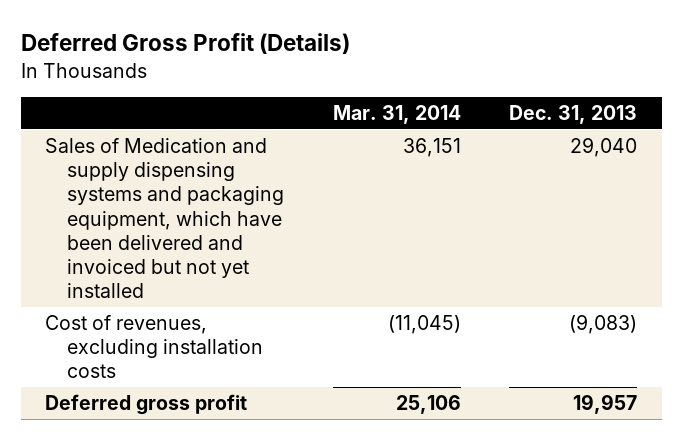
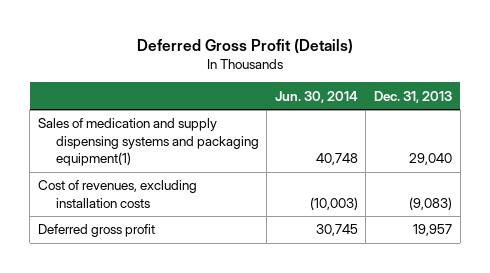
[332,105,461,125] Mar. 31, 2014 -> none
none -> [274,90,358,103] Jun. 30, 2014
[45,137,285,299] Sales of Medication and supply dispensing systems and packaging equipment, which have been delivered and invoiced but not yet installed -> [37,118,259,167] Sales of medication and supply dispensing systems and packaging equipment(1)

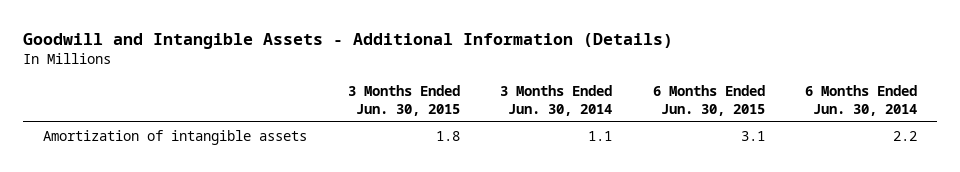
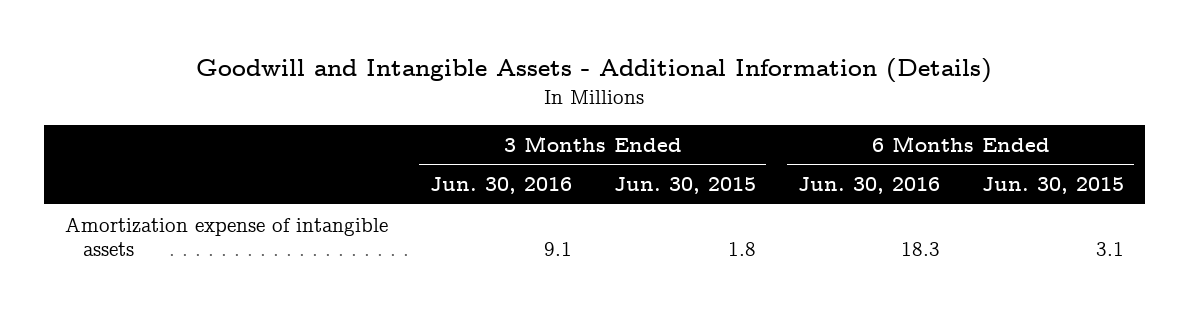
[500,85,613,117] 3 Months Ended Jun. 30, 2014 -> none
[805,85,918,117] 6 Months Ended Jun. 30, 2014 -> none
none -> [429,177,572,195] Jun. 30, 2016
none -> [797,177,940,195] Jun. 30, 2016
[43,129,308,145] Amortization of intangible assets -> [64,216,388,257] Amortization expense of intangible assets

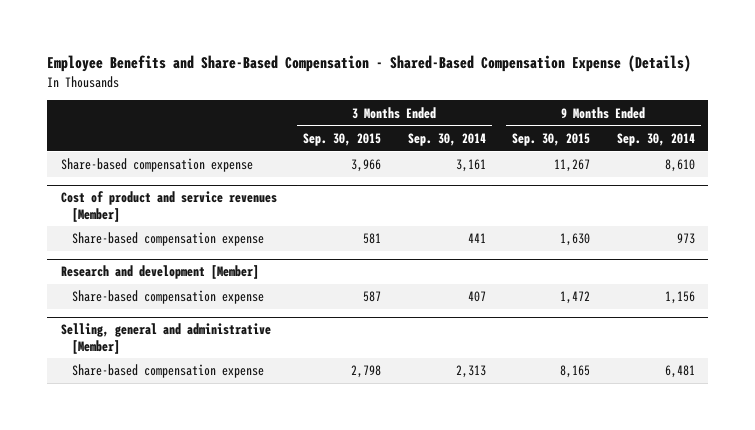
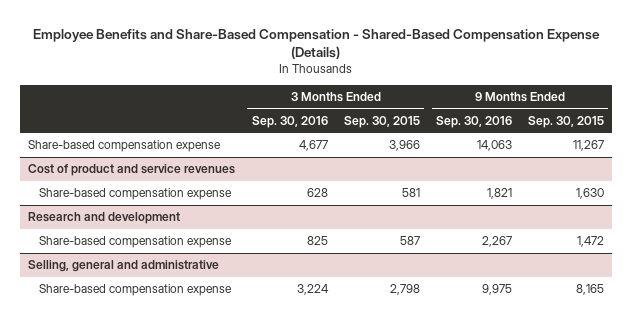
[407,132,486,146] Sep. 30, 2014 -> none
[616,132,695,146] Sep. 30, 2014 -> none
none -> [251,115,328,128] Sep. 30, 2016
none -> [435,115,512,128] Sep. 30, 2016
[60,191,277,222] Cost of product and service revenues [Member] -> [28,164,236,177] Cost of product and service revenues
[60,265,259,280] Research and development [Member] -> [28,212,181,225] Research and development
[60,323,271,354] Selling, general and administrative [Member] -> [28,260,220,273] Selling, general and administrative

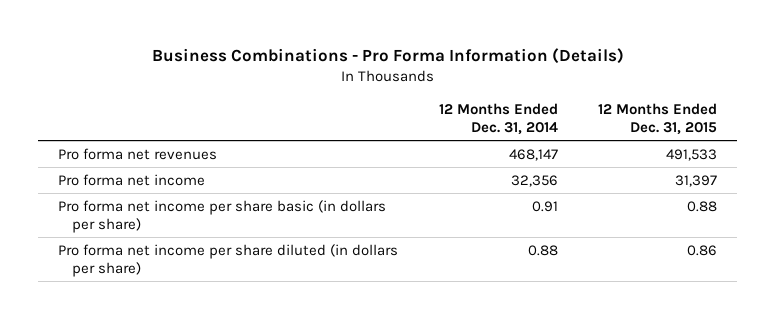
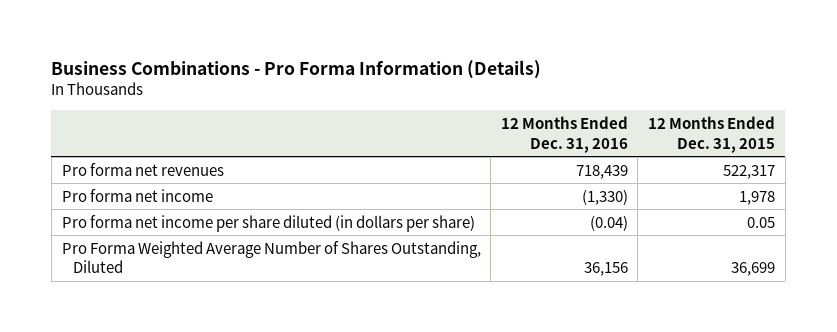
[438,102,558,135] 12 Months Ended Dec. 31, 2014 -> none
none -> [500,116,628,153] 12 Months Ended Dec. 31, 2016
[58,199,387,233] Pro forma net income per share basic (in dollars per share) -> none
[666,148,718,161] 491,533 -> [723,164,776,179] 522,317
[675,174,718,187] 31,397 -> [739,190,776,205] 1,978
[687,244,718,256] 0.86 -> [747,216,776,228] 0.05
none -> [61,240,481,274] Pro Forma Weighted Average Number of Shares Outstanding, Diluted

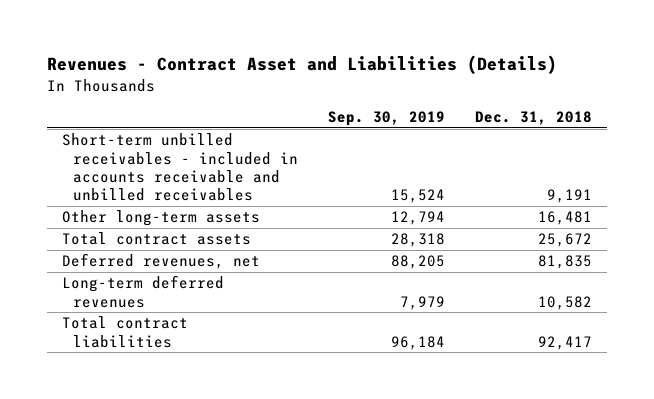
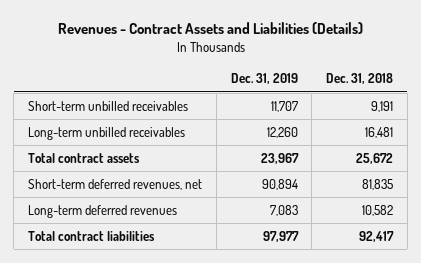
[46,55,557,75] Revenues - Contract Asset and Liabilities (Details) -> [57,22,363,35] Revenues - Contract Assets and Liabilities (Details)
[328,111,446,127] Sep. 30, 2019 -> none
none -> [230,73,298,85] Dec. 31, 2019
[61,133,299,202] Short-term unbilled receivables - included in accounts receivable and unbilled receivables -> [28,101,189,112] Short-term unbilled receivables
[61,210,260,227] Other long-term assets -> [28,127,186,141] Long-term unbilled receivables
[61,253,260,270] Deferred revenues, net -> [28,179,203,191] Short-term deferred revenues, net

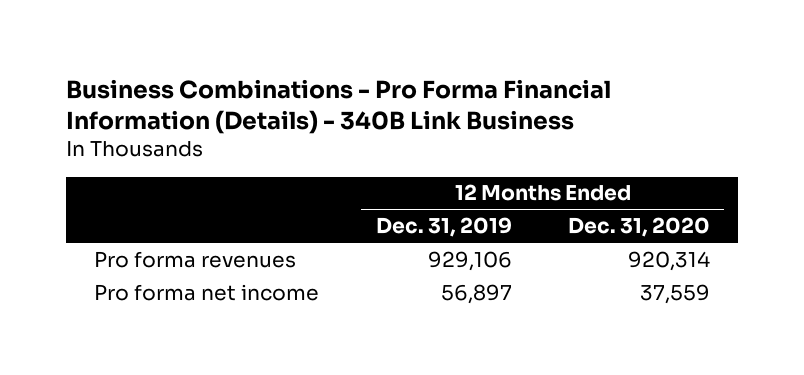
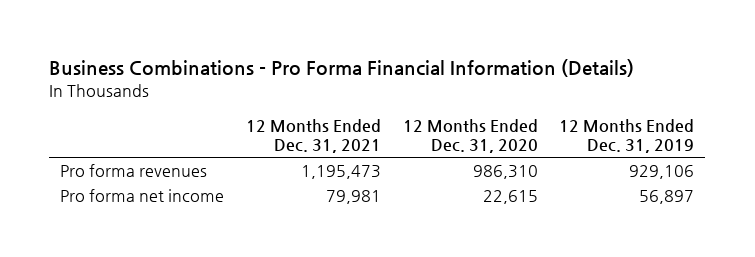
[66,78,612,135] Business Combinations - Pro Forma Financial Information (Details) - 340B Link Business -> [49,59,635,78] Business Combinations - Pro Forma Financial Information (Details)
none -> [245,118,381,154] 12 Months Ended Dec. 31, 2021
[627,250,710,271] 920,314 -> [472,165,538,180] 986,310
[639,283,710,304] 37,559 -> [482,190,538,205] 22,615

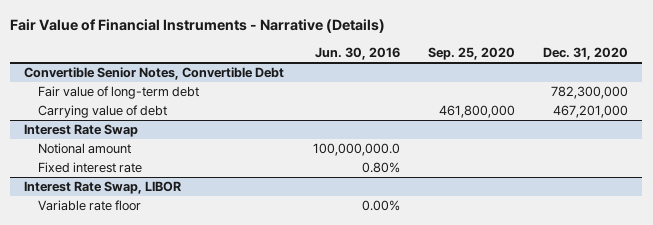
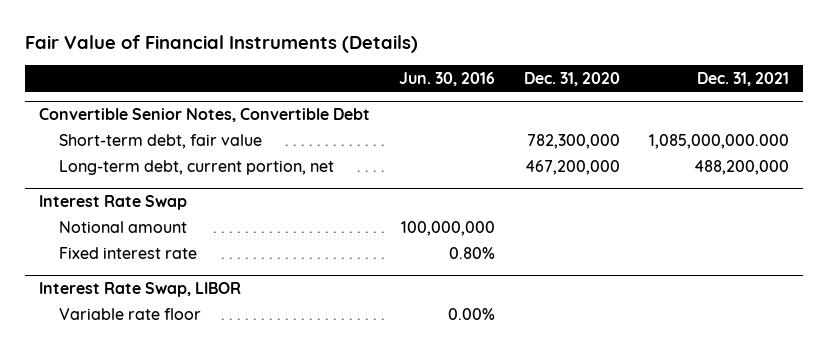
[10,19,386,34] Fair Value of Financial Instruments - Narrative (Details) -> [24,35,418,54] Fair Value of Financial Instruments (Details)
[427,47,515,61] Sep. 25, 2020 -> none
none -> [697,71,790,86] Dec. 31, 2021
[37,105,167,119] Carrying value of debt -> none
[37,86,199,100] Fair value of long-term debt -> [59,133,263,149] Short-term debt, fair value
none -> [59,159,335,175] Long-term debt, current portion, net
[312,143,400,157] 100,000,000.0 -> [401,220,496,236] 100,000,000

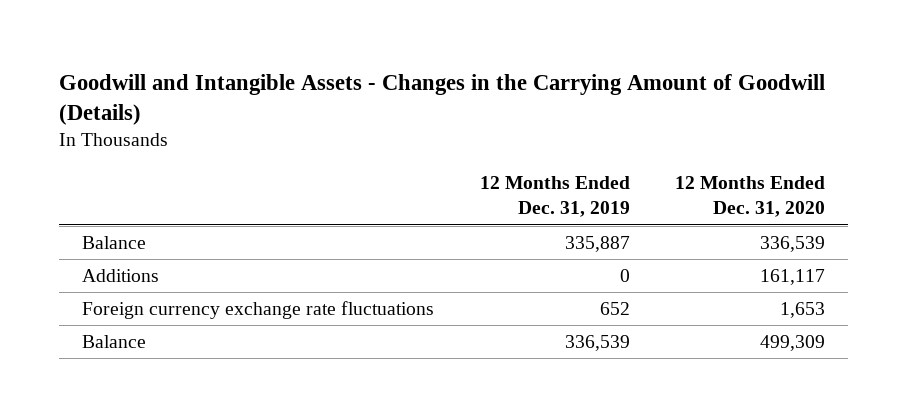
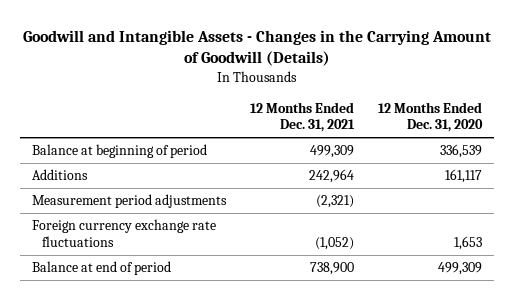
[479,175,630,218] 12 Months Ended Dec. 31, 2019 -> none
none -> [250,101,356,133] 12 Months Ended Dec. 31, 2021
[82,235,147,249] Balance -> [32,144,208,159] Balance at beginning of period
none -> [32,194,228,209] Measurement period adjustments
[82,334,147,348] Balance -> [32,261,172,276] Balance at end of period

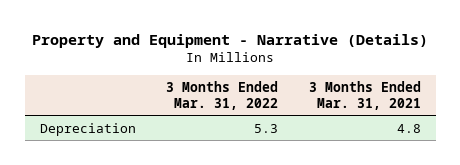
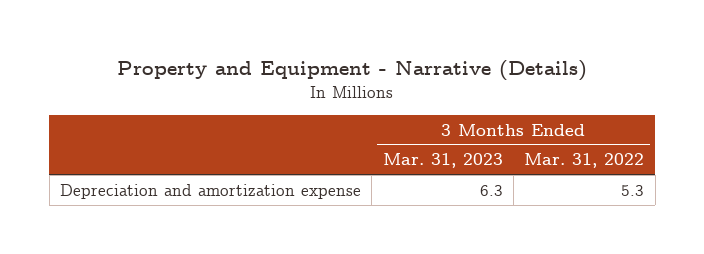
[308,80,421,110] 3 Months Ended Mar. 31, 2021 -> none
none -> [382,153,503,169] Mar. 31, 2023
[39,122,136,136] Depreciation -> [60,183,362,199] Depreciation and amortization expense

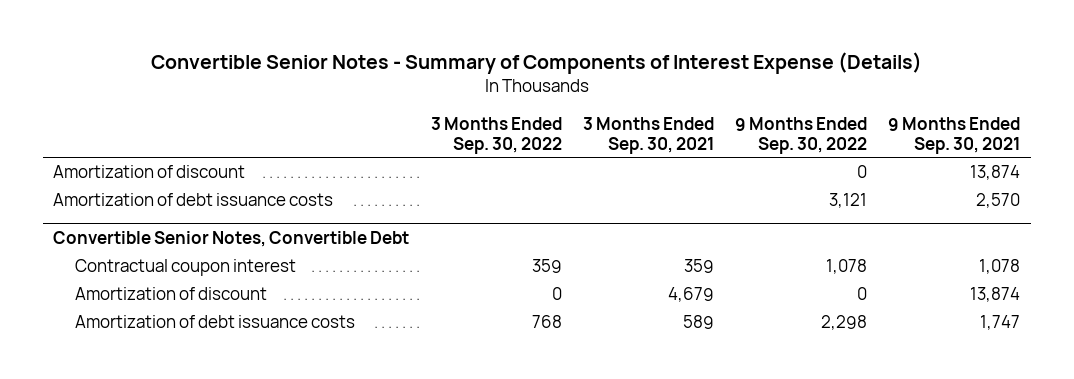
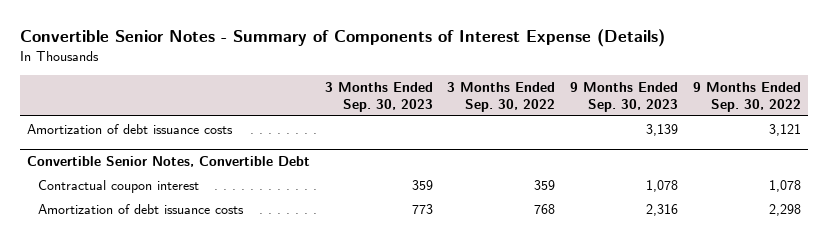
[582,116,714,154] 3 Months Ended Sep. 30, 2021 -> none
[888,116,1021,154] 9 Months Ended Sep. 30, 2021 -> none
none -> [324,82,433,112] 3 Months Ended Sep. 30, 2023
none -> [570,82,679,112] 9 Months Ended Sep. 30, 2023
[53,165,246,179] Amortization of discount -> none
[74,287,267,301] Amortization of discount -> none

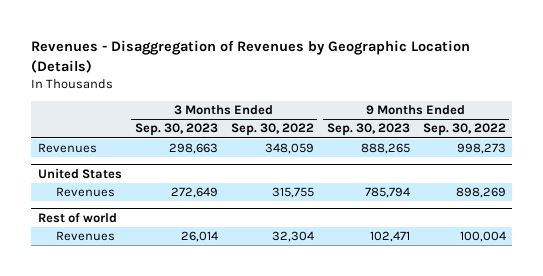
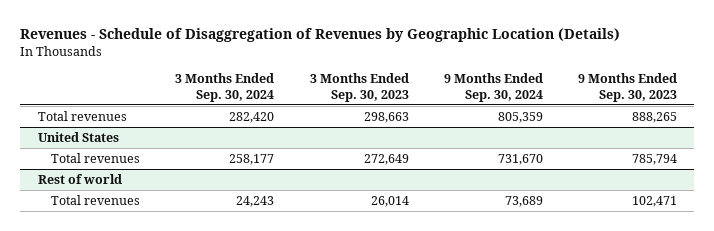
[31,39,471,73] Revenues - Disaggregation of Revenues by Geographic Location (Details) -> [20,28,621,43] Revenues - Schedule of Disaggregation of Revenues by Geographic Location (Details)
[230,123,314,137] Sep. 30, 2022 -> none
[422,123,506,137] Sep. 30, 2022 -> none
none -> [175,73,275,102] 3 Months Ended Sep. 30, 2024
none -> [443,73,543,102] 9 Months Ended Sep. 30, 2024
[37,143,97,154] Revenues -> [37,110,127,121] Total revenues
[56,187,116,198] Revenues -> [51,152,141,163] Total revenues
[56,231,116,242] Revenues -> [51,194,141,205] Total revenues

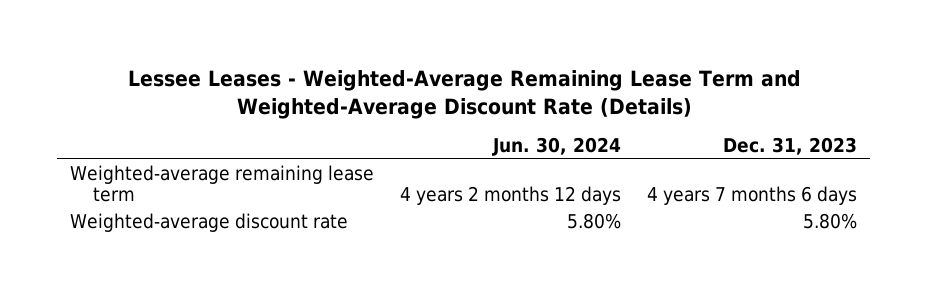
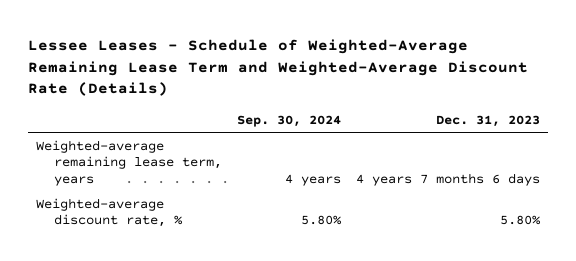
[127,69,801,119] Lessee Leases - Weighted-Average Remaining Lease Term and Weighted-Average Discount Rate (Details) -> [27,38,528,97] Lessee Leases - Schedule of Weighted-Average Remaining Lease Term and Weighted-Average Discount Rate (Details)
[492,137,622,157] Jun. 30, 2024 -> none
none -> [237,114,342,127] Sep. 30, 2024
[70,164,375,203] Weighted-average remaining lease term -> [35,139,222,187] Weighted-average remaining lease term, years
[70,212,349,232] Weighted-average discount rate -> [35,197,183,228] Weighted-average discount rate, %

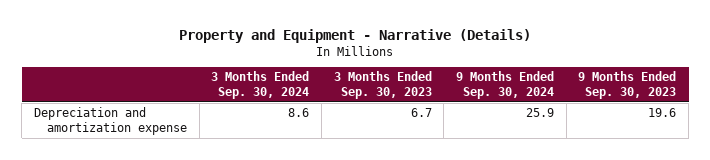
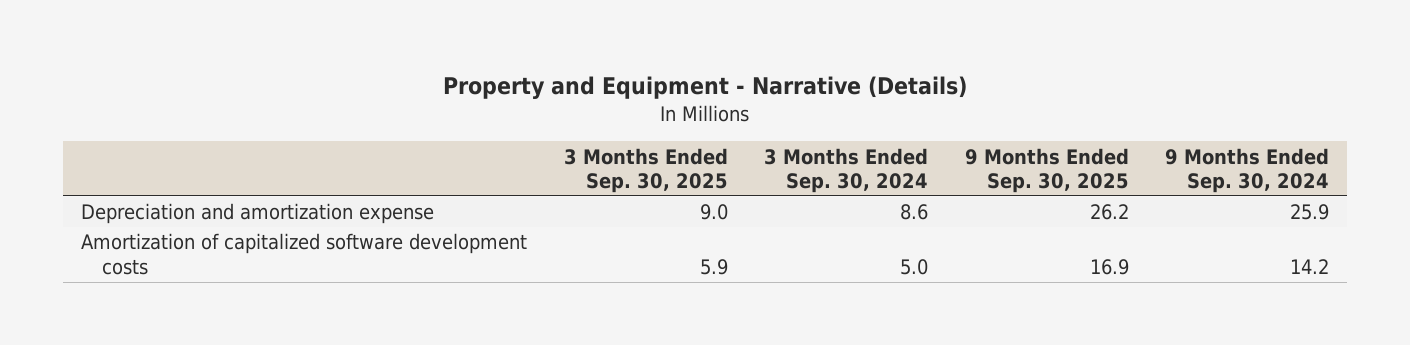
[333,71,432,100] 3 Months Ended Sep. 30, 2023 -> none
[578,71,677,100] 9 Months Ended Sep. 30, 2023 -> none
none -> [563,147,728,194] 3 Months Ended Sep. 30, 2025
none -> [964,147,1129,194] 9 Months Ended Sep. 30, 2025
none -> [81,233,528,276] Amortization of capitalized software development costs

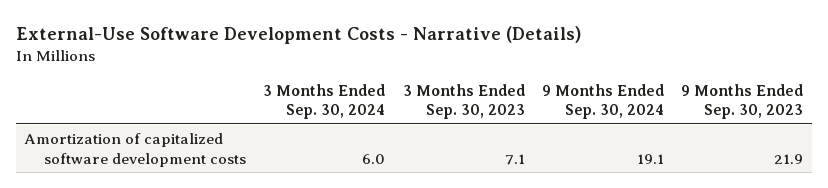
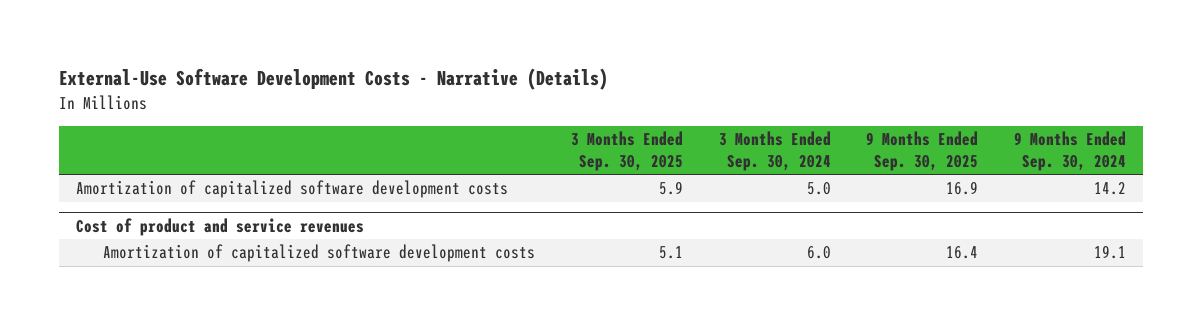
[402,83,525,120] 3 Months Ended Sep. 30, 2023 -> none
[681,83,804,120] 9 Months Ended Sep. 30, 2023 -> none
none -> [570,131,683,171] 3 Months Ended Sep. 30, 2025
none -> [866,131,979,171] 9 Months Ended Sep. 30, 2025
none -> [76,180,509,199] Amortization of capitalized software development costs
none -> [76,218,365,237] Cost of product and service revenues

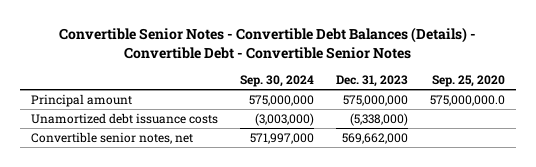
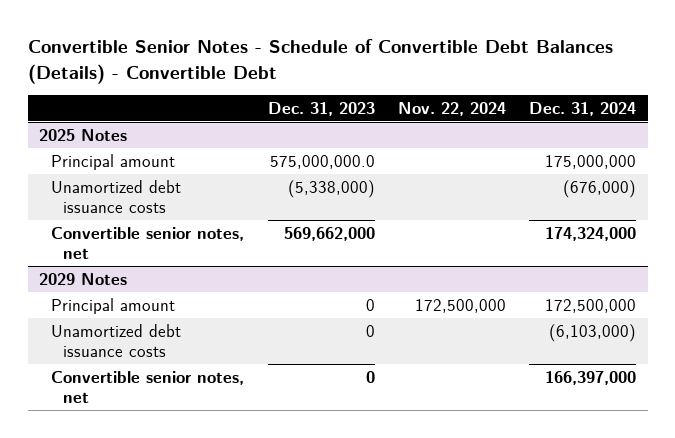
[59,26,477,59] Convertible Senior Notes - Convertible Debt Balances (Details) - Convertible Debt - Convertible Senior Notes -> [27,39,613,84] Convertible Senior Notes - Schedule of Convertible Debt Balances (Details) - Convertible Debt
[240,75,315,88] Sep. 30, 2024 -> none
[432,75,506,88] Sep. 25, 2020 -> none
none -> [397,101,506,116] Nov. 22, 2024
none -> [528,101,636,116] Dec. 31, 2024
none -> [39,128,128,141] 2025 Notes
[343,94,409,106] 575,000,000 -> [269,154,375,169] 575,000,000.0
none -> [39,272,128,285] 2029 Notes
none -> [51,297,176,314] Principal amount
none -> [51,323,182,357] Unamortized debt issuance costs
none -> [51,370,245,403] Convertible senior notes, net

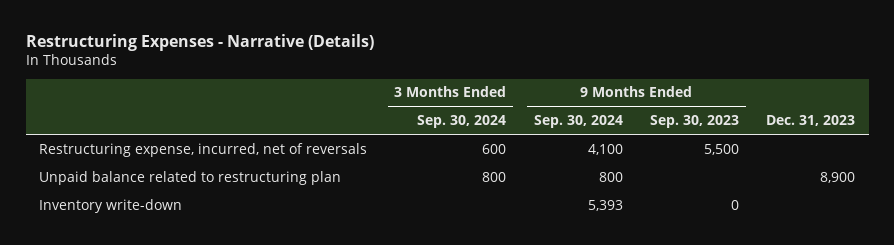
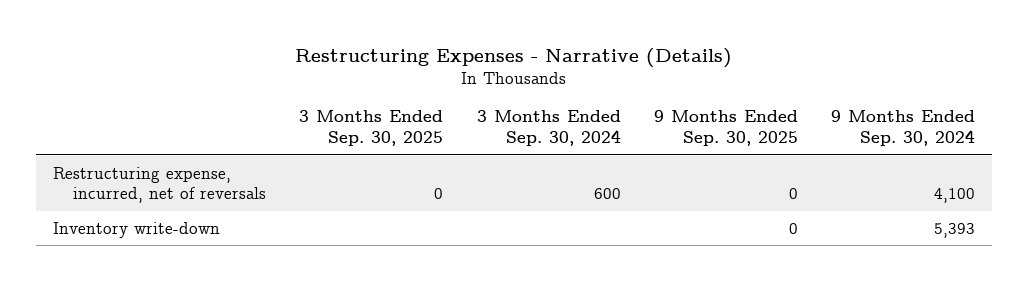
[649,115,739,129] Sep. 30, 2023 -> none
[766,115,856,127] Dec. 31, 2023 -> none
none -> [299,110,444,147] 3 Months Ended Sep. 30, 2025
none -> [653,110,798,147] 9 Months Ended Sep. 30, 2025
[39,170,342,185] Unpaid balance related to restructuring plan -> none

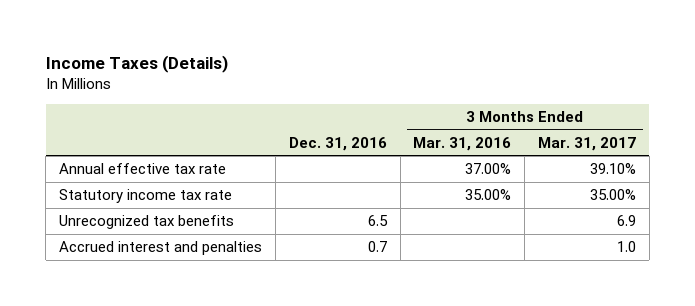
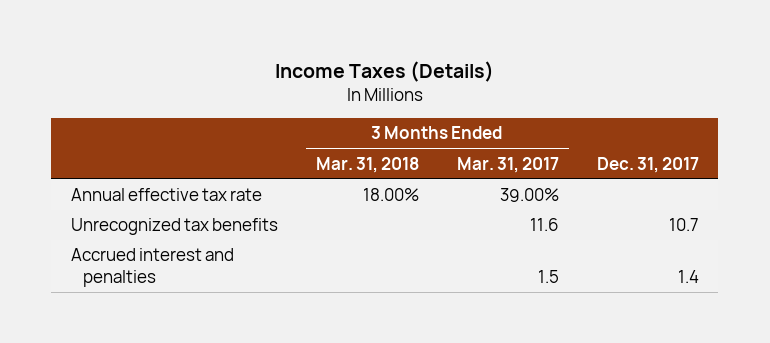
[288,136,387,151] Dec. 31, 2016 -> none
[413,136,512,151] Mar. 31, 2016 -> none
none -> [315,156,419,173] Mar. 31, 2018
none -> [597,156,700,173] Dec. 31, 2017
[59,189,233,204] Statutory income tax rate -> none
[589,163,636,175] 39.10% -> [499,188,559,203] 39.00%
[616,215,636,227] 6.9 -> [529,218,559,232] 11.6
[616,241,636,253] 1.0 -> [537,269,559,283] 1.5

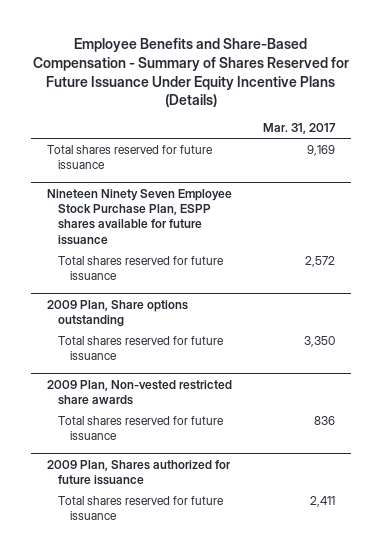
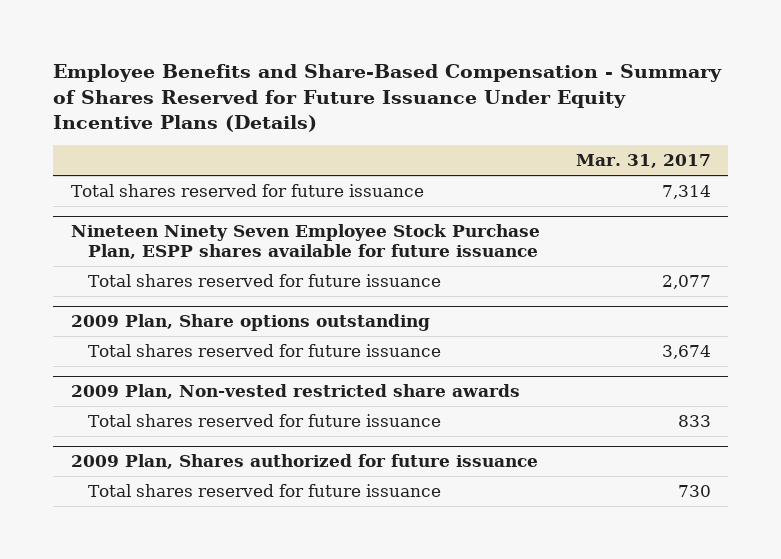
[307,144,336,156] 9,169 -> [661,184,711,199] 7,314
[305,255,336,267] 2,572 -> [661,274,711,289] 2,077
[304,335,336,347] 3,350 -> [661,344,711,359] 3,674
[314,415,336,425] 836 -> [677,414,711,427] 833
[310,495,336,507] 2,411 -> [677,484,711,497] 730

